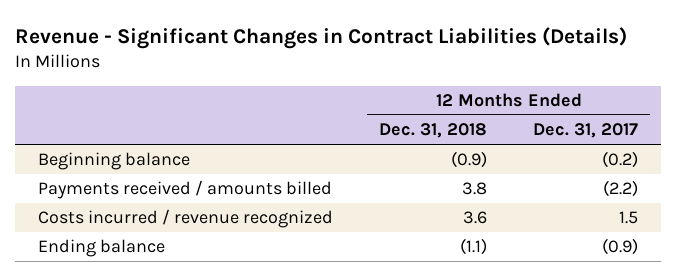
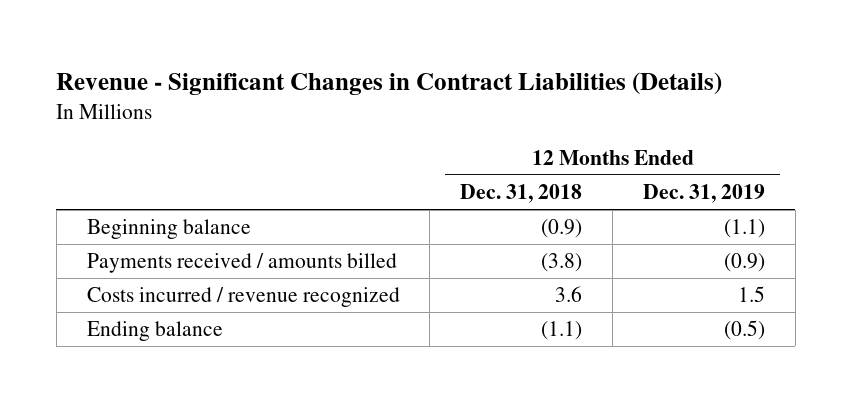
[533,123,639,139] Dec. 31, 2017 -> none
none -> [642,184,765,204] Dec. 31, 2019
[461,182,487,196] 3.8 -> [541,253,583,273] (3.8)

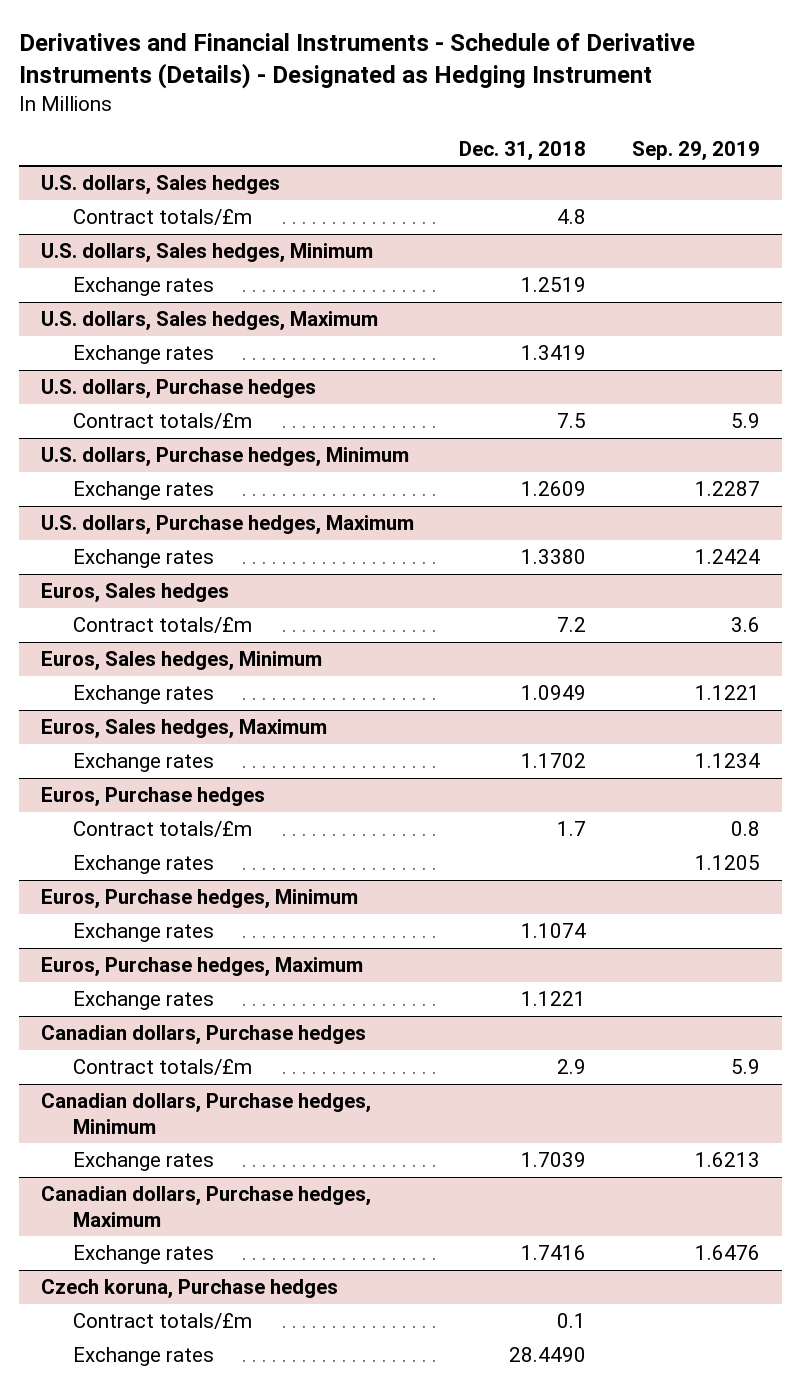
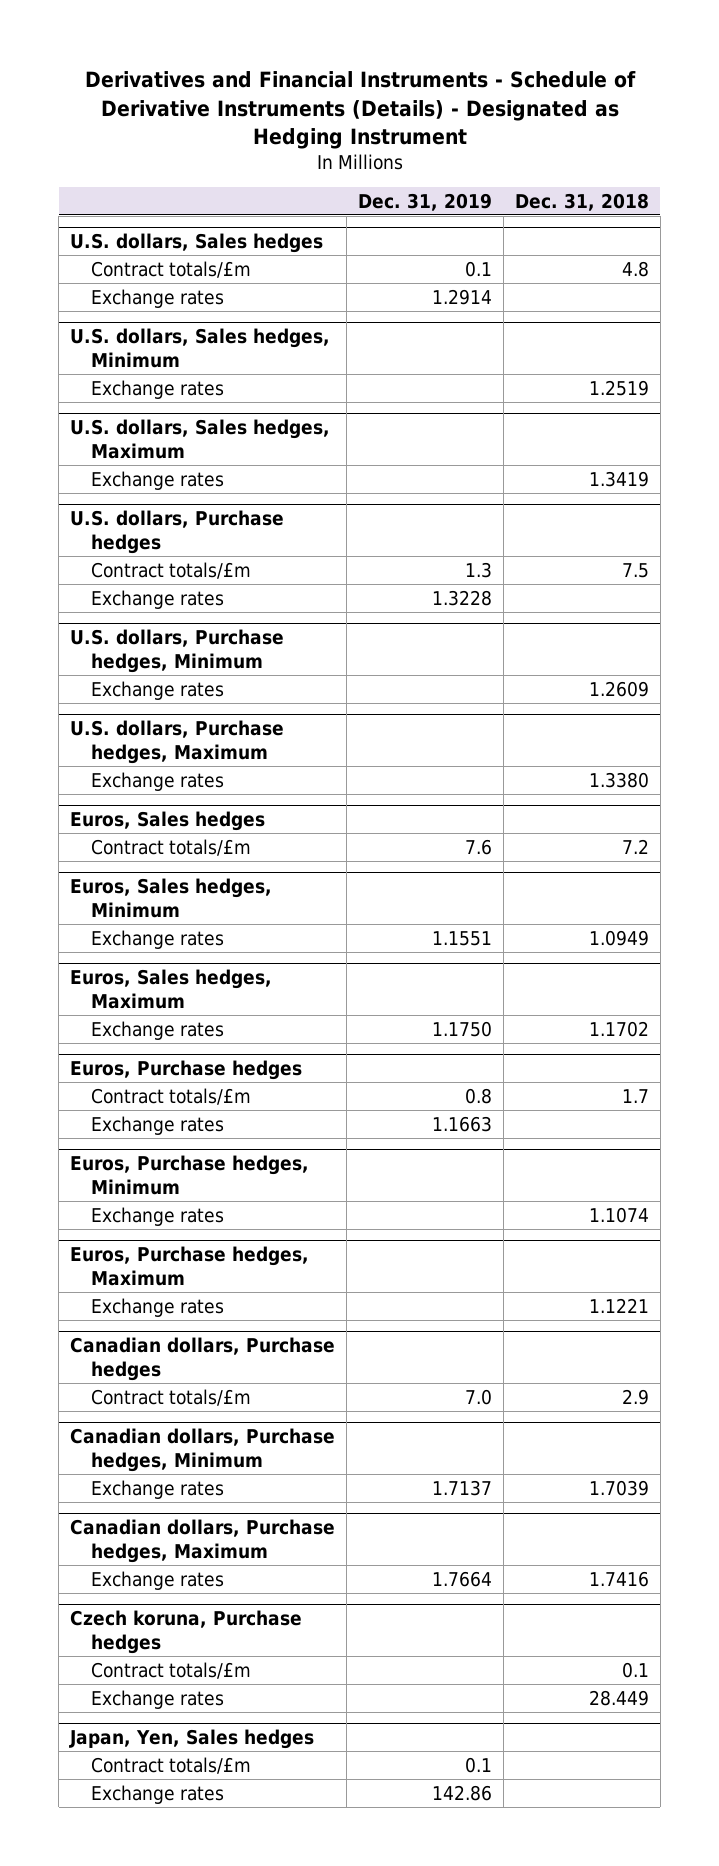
[631,140,760,161] Sep. 29, 2019 -> none
none -> [358,192,493,211] Dec. 31, 2019
none -> [90,288,224,308] Exchange rates
none -> [90,589,224,609] Exchange rates
[509,1347,587,1363] 28.4490 -> [588,1689,649,1706] 28.449
none -> [69,1729,315,1750] Japan, Yen, Sales hedges
none -> [90,1756,251,1774] Contract totals/£m
none -> [90,1784,224,1804] Exchange rates

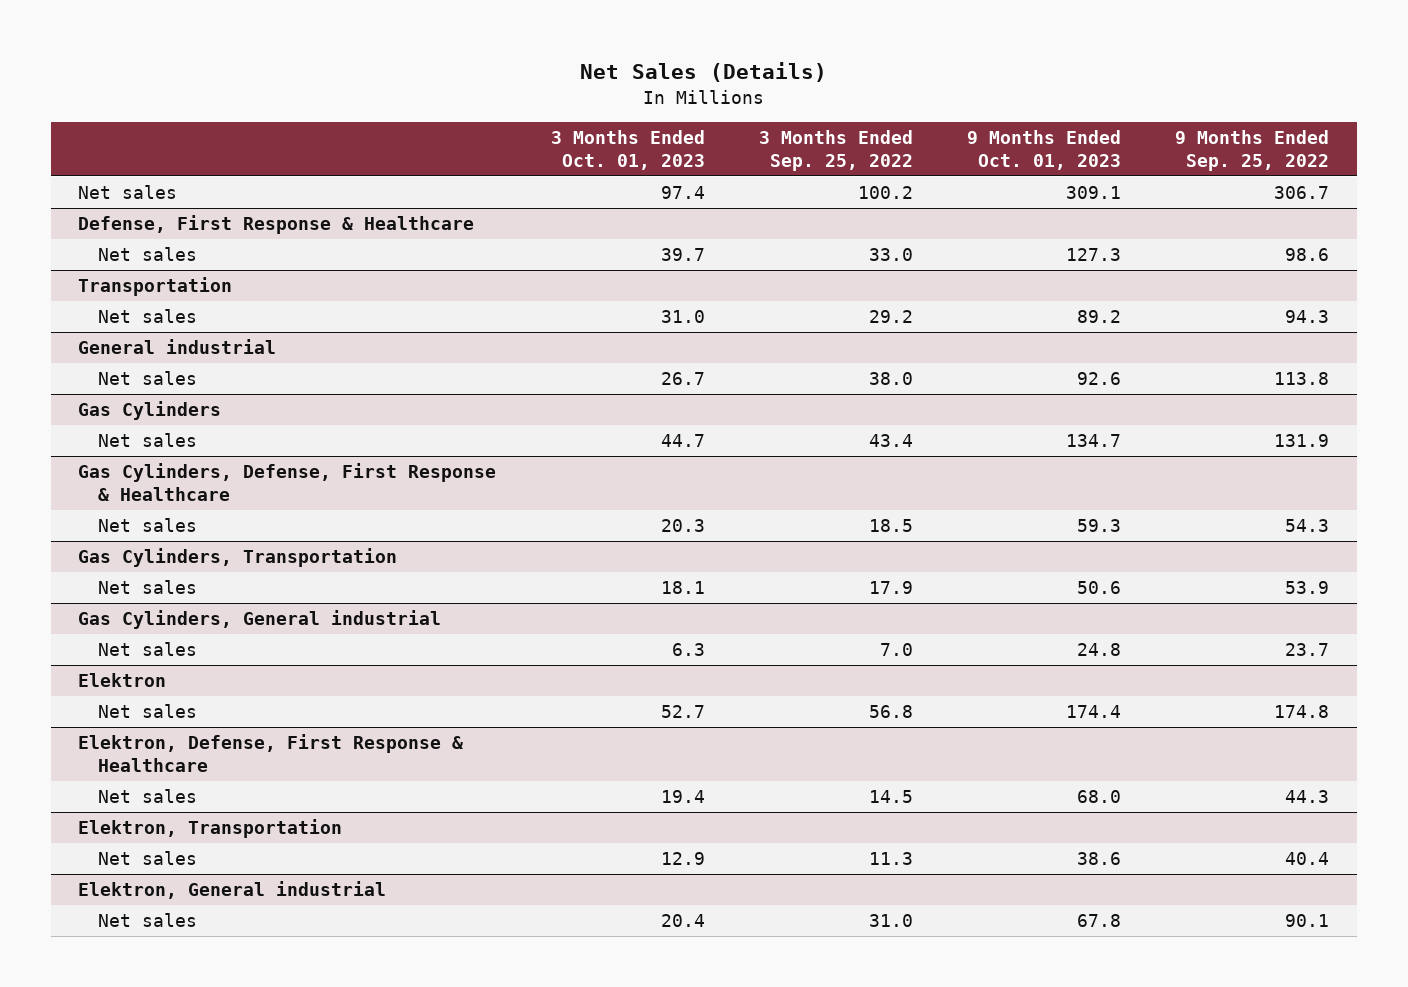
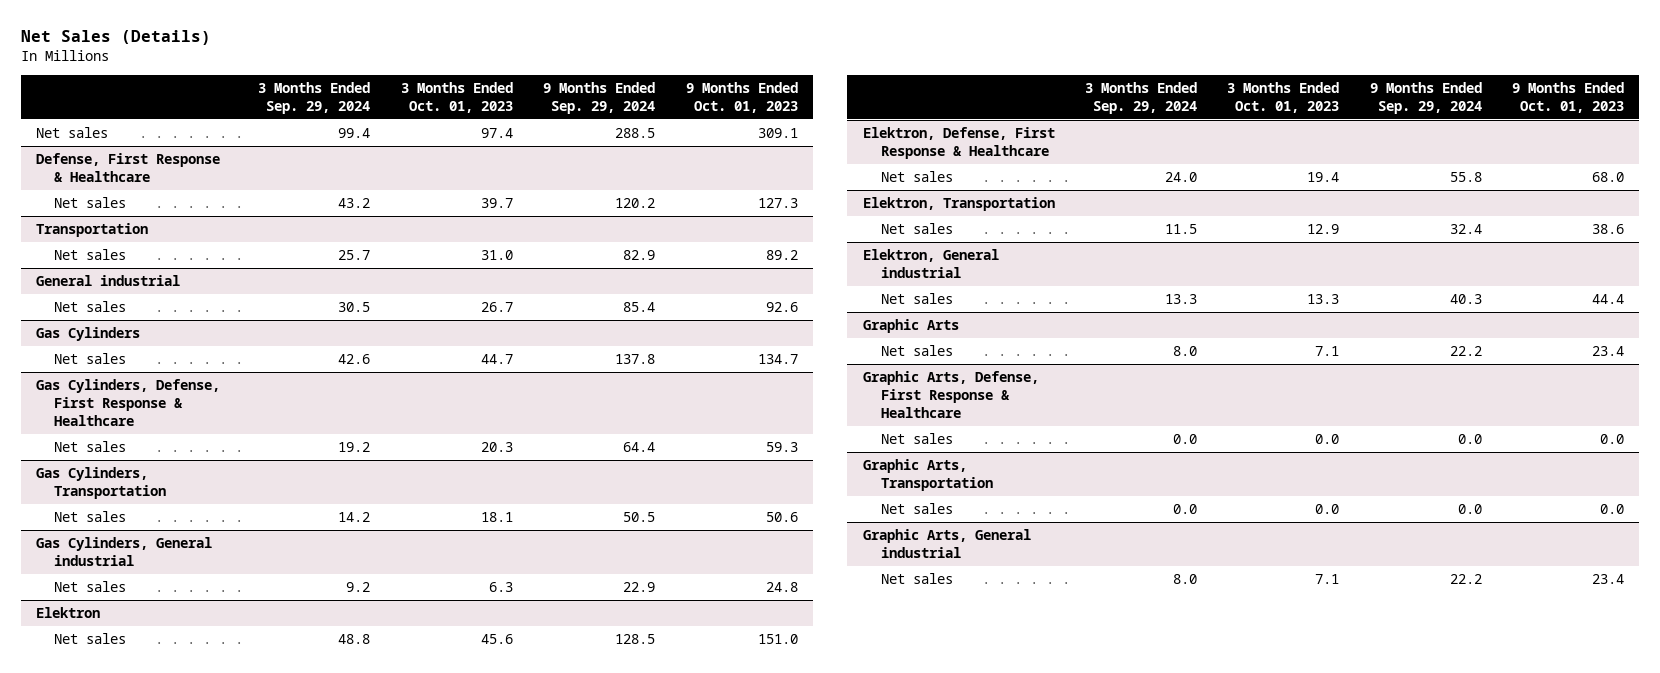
[758,130,913,172] 3 Months Ended Sep. 25, 2022 -> none
[1175,130,1330,172] 9 Months Ended Sep. 25, 2022 -> none
none -> [258,81,371,114] 3 Months Ended Sep. 29, 2024
none -> [543,81,656,114] 9 Months Ended Sep. 29, 2024
[660,704,705,718] 52.7 -> [480,633,513,644] 45.6
[1066,704,1122,718] 174.4 -> [757,633,798,644] 151.0
[660,913,705,927] 20.4 -> [1307,293,1340,304] 13.3
[1077,913,1122,927] 67.8 -> [1592,293,1625,304] 44.4
none -> [862,318,959,333] Graphic Arts
none -> [880,344,953,356] Net sales
none -> [862,370,1039,418] Graphic Arts, Defense, First Response & Healthcare
none -> [880,432,953,444] Net sales
none -> [862,458,993,491] Graphic Arts, Transportation
none -> [880,502,953,514] Net sales
none -> [862,528,1031,558] Graphic Arts, General industrial
none -> [880,572,953,584] Net sales

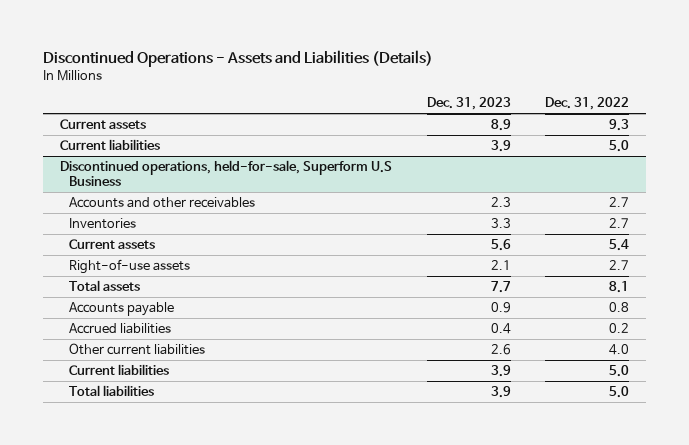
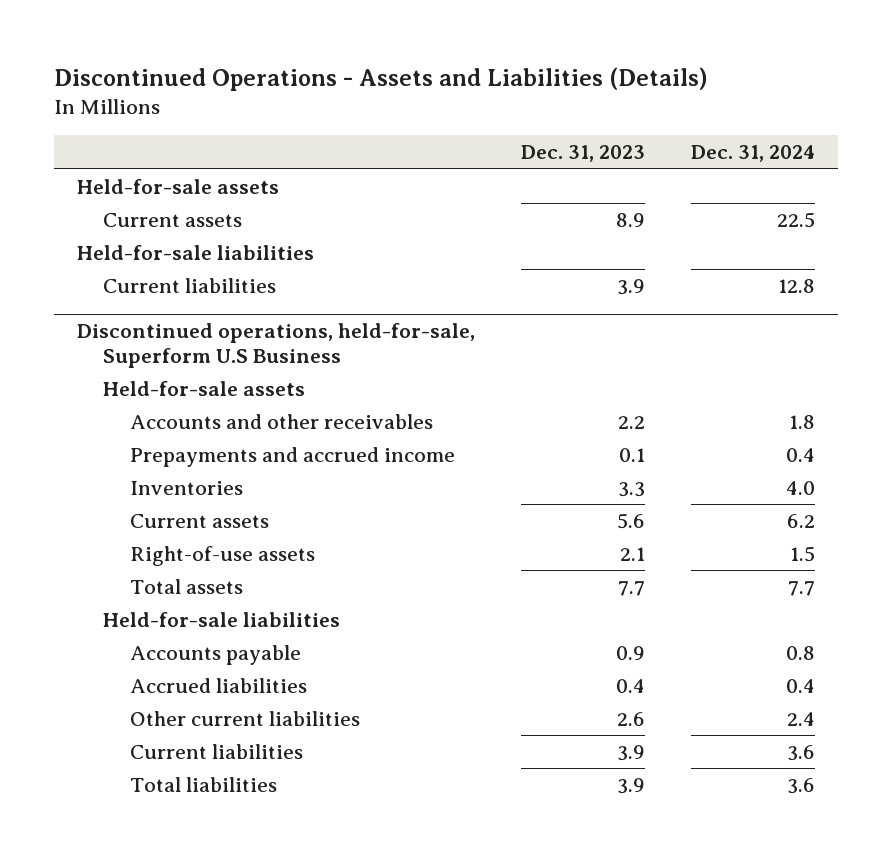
[544,97,629,111] Dec. 31, 2022 -> none
none -> [690,145,815,163] Dec. 31, 2024
none -> [76,178,279,194] Held-for-sale assets
none -> [76,244,314,260] Held-for-sale liabilities
none -> [103,380,306,396] Held-for-sale assets
[490,196,511,207] 2.3 -> [617,415,645,429] 2.2
none -> [130,446,456,467] Prepayments and accrued income
none -> [103,611,341,627] Held-for-sale liabilities

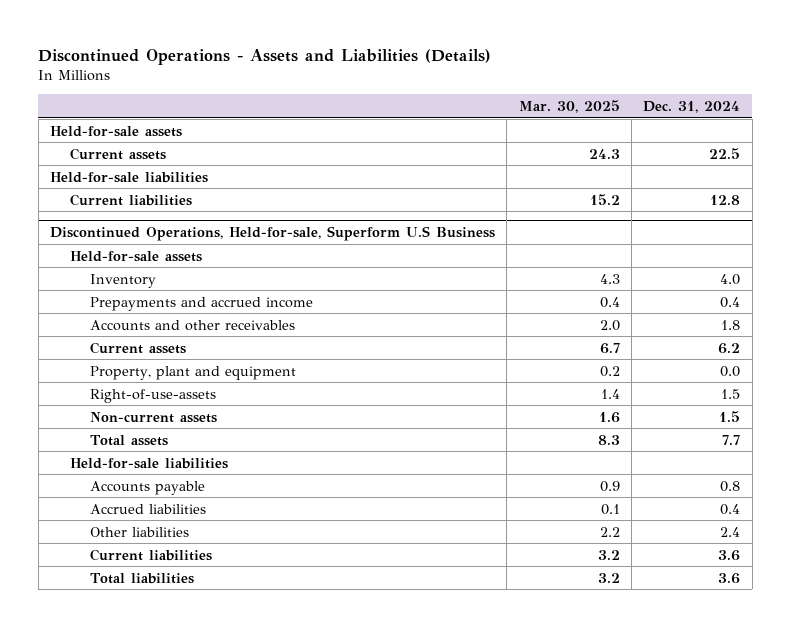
[520,145,645,163] Dec. 31, 2023 -> none
none -> [518,99,620,113] Mar. 30, 2025
[76,323,475,368] Discontinued operations, held-for-sale, Superform U.S Business -> [50,225,496,241] Discontinued Operations, Held-for-sale, Superform U.S Business
[130,413,434,429] Accounts and other receivables -> none
none -> [89,273,156,288] Inventory
[130,480,244,495] Inventories -> none
none -> [89,319,295,331] Accounts and other receivables
none -> [89,365,296,380] Property, plant and equipment
[130,545,316,566] Right-of-use assets -> [89,388,216,403] Right-of-use-assets
none -> [89,411,217,423] Non-current assets
[130,710,361,726] Other current liabilities -> [89,526,189,537] Other liabilities

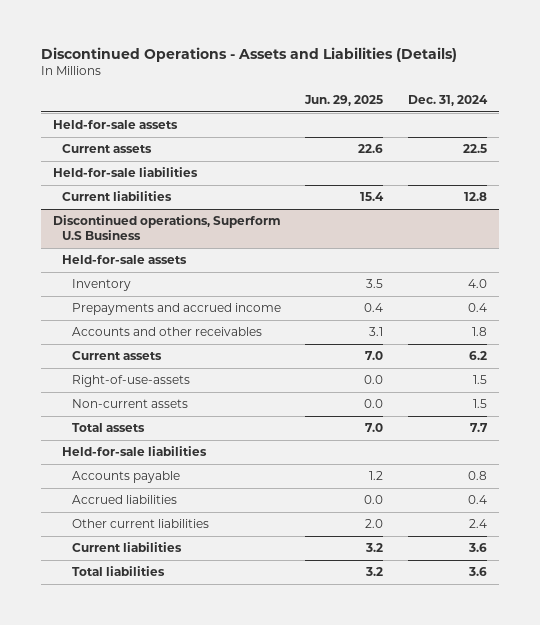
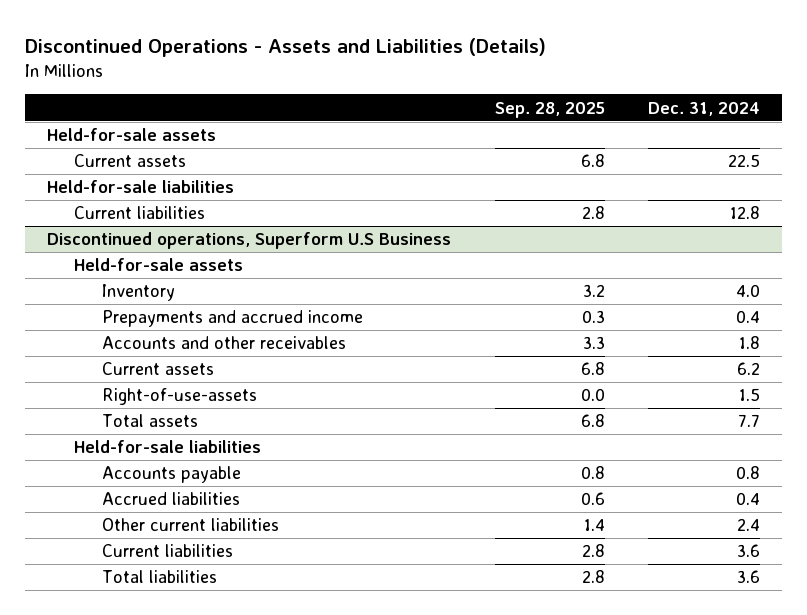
[304,94,384,106] Jun. 29, 2025 -> none
none -> [494,101,605,118] Sep. 28, 2025
[71,399,188,409] Non-current assets -> none

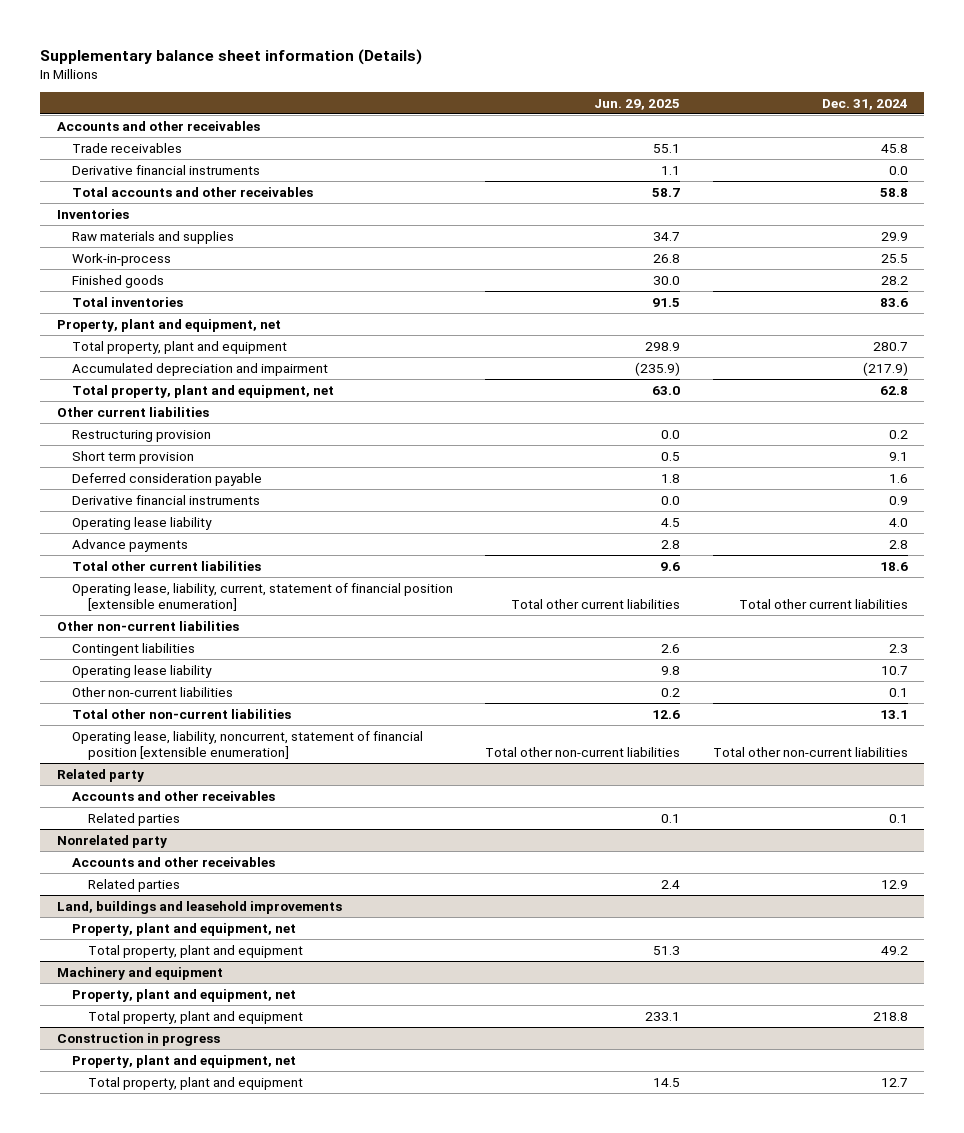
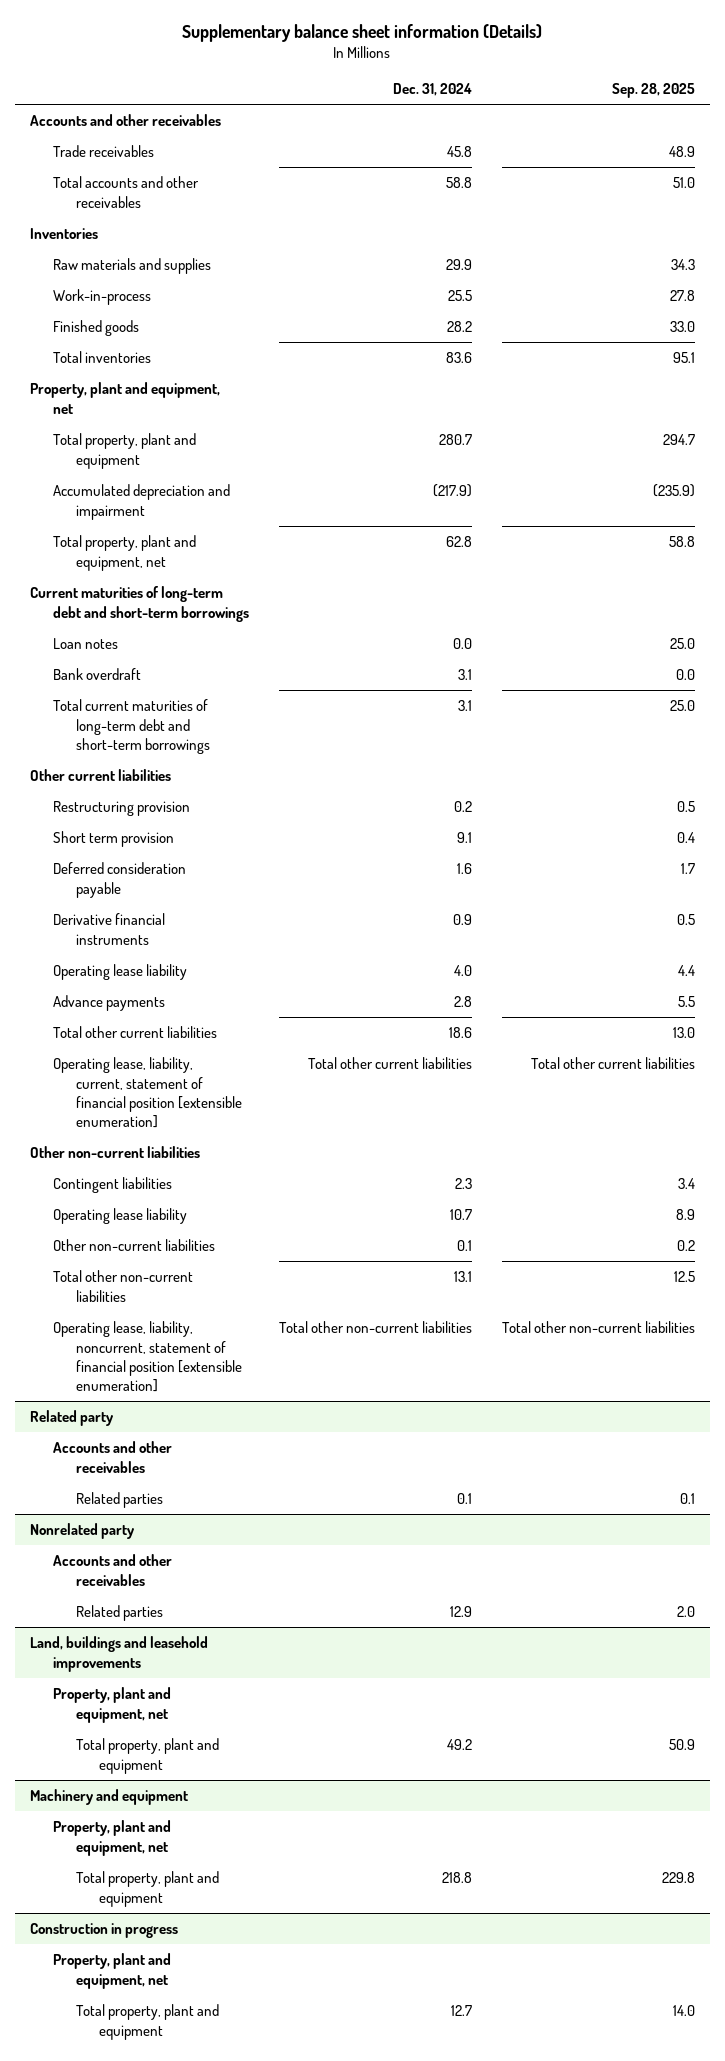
[594,98,681,110] Jun. 29, 2025 -> none
none -> [611,83,695,99] Sep. 28, 2025
[72,164,261,175] Derivative financial instruments -> none
none -> [29,586,249,622] Current maturities of long-term debt and short-term borrowings
none -> [52,638,118,650] Loan notes
none -> [52,668,141,681] Bank overdraft
none -> [52,699,210,754] Total current maturities of long-term debt and short-term borrowings

